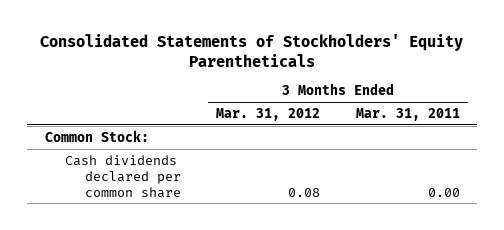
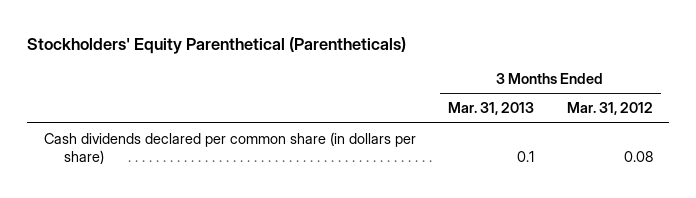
[40,33,464,67] Consolidated Statements of Stockholders' Equity Parentheticals -> [27,36,407,54] Stockholders' Equity Parenthetical (Parentheticals)
[355,107,460,121] Mar. 31, 2011 -> none
none -> [448,102,535,116] Mar. 31, 2013
[44,129,149,142] Common Stock: -> none
[64,154,182,198] Cash dividends declared per common share -> [43,131,416,164] Cash dividends declared per common share (in dollars per share)

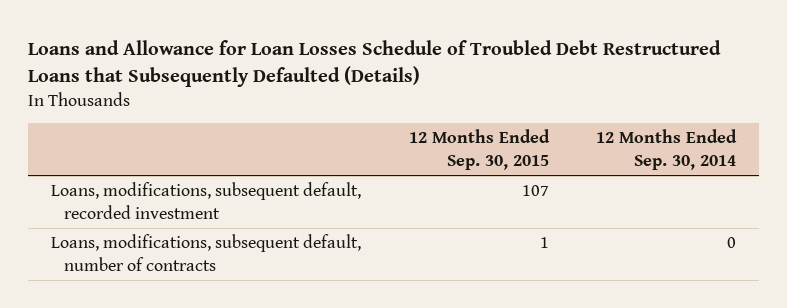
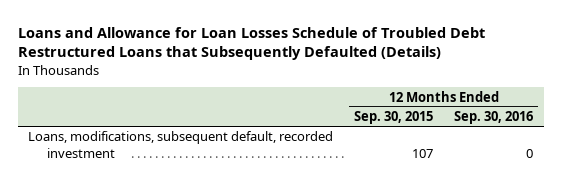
[595,129,737,170] 12 Months Ended Sep. 30, 2014 -> none
none -> [454,111,534,125] Sep. 30, 2016
[51,234,362,271] Loans, modifications, subsequent default, number of contracts -> none

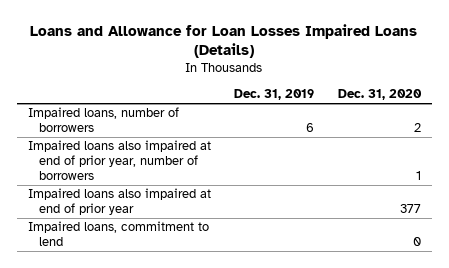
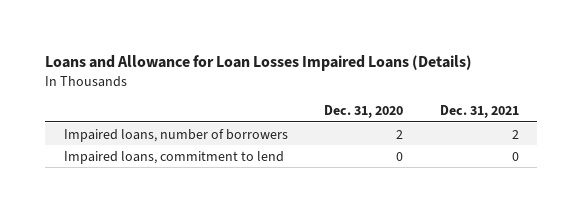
[234,89,315,101] Dec. 31, 2019 -> none
none -> [440,105,520,119] Dec. 31, 2021
[28,140,212,180] Impaired loans also impaired at end of prior year, number of borrowers -> none
[28,188,212,216] Impaired loans also impaired at end of prior year -> none

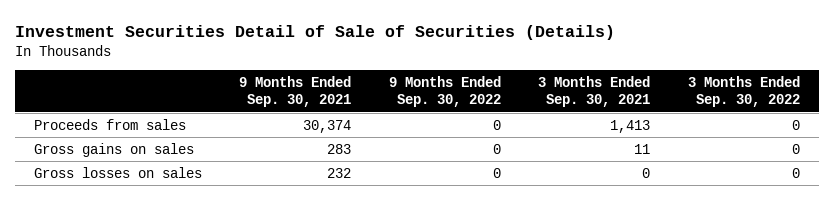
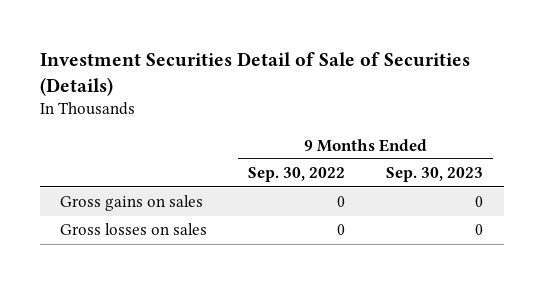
[239,75,352,108] 9 Months Ended Sep. 30, 2021 -> none
[538,75,651,108] 3 Months Ended Sep. 30, 2021 -> none
[687,75,800,108] 3 Months Ended Sep. 30, 2022 -> none
none -> [386,167,484,183] Sep. 30, 2023
[33,118,186,130] Proceeds from sales -> none

